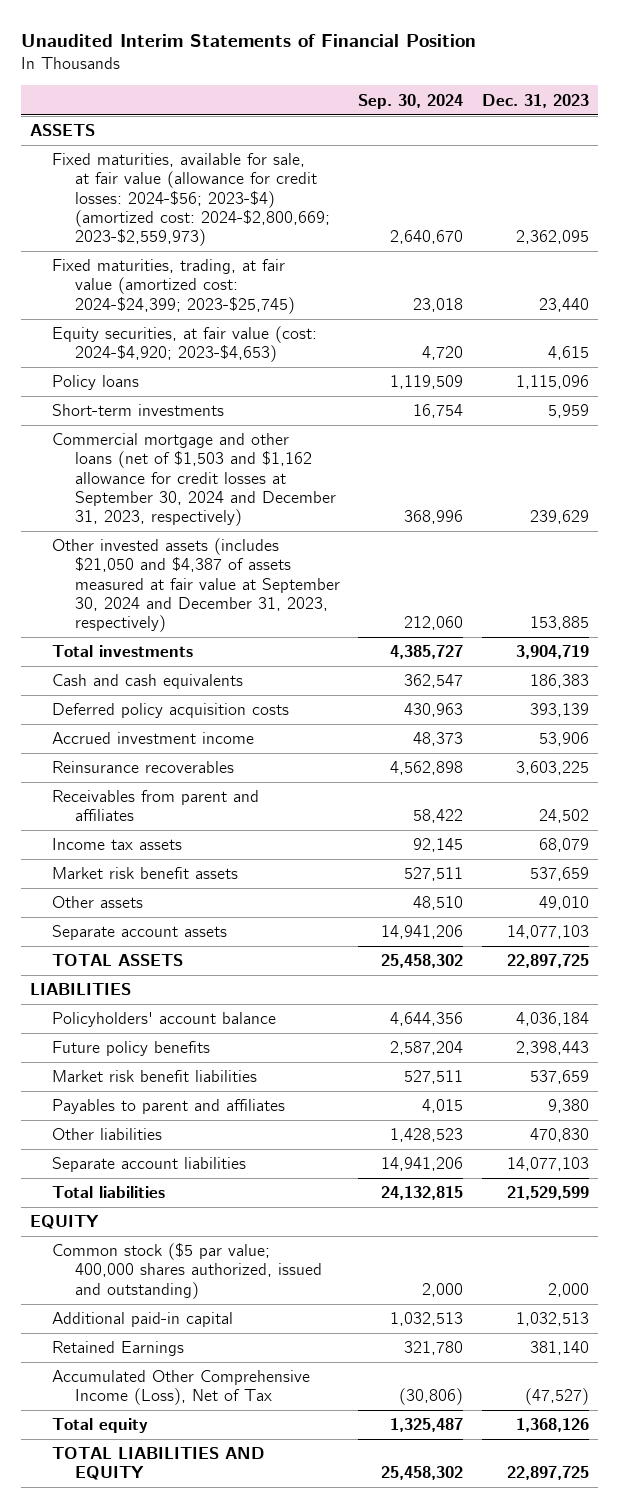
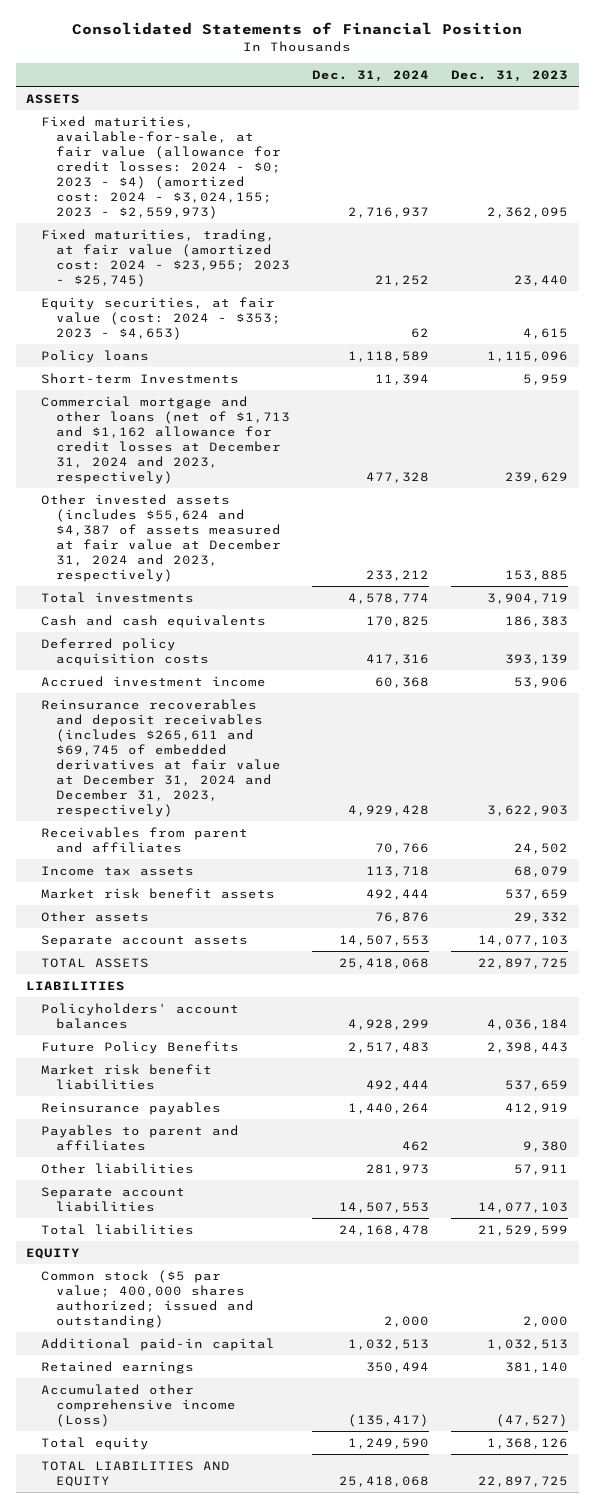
[20,33,476,47] Unaudited Interim Statements of Financial Position -> [72,22,523,36] Consolidated Statements of Financial Position
[358,93,464,109] Sep. 30, 2024 -> none
none -> [312,69,430,82] Dec. 31, 2024
[52,153,330,246] Fixed maturities, available for sale, at fair value (allowance for credit losses: 2024-$56; 2023-$4) (amortized cost: 2024-$2,800,669; 2023-$2,559,973) -> [41,115,282,219] Fixed maturities, available-for-sale, at fair value (allowance for credit losses: 2024 - $0; 2023 - $4) (amortized cost: 2024 - $3,024,155; 2023 - $2,559,973)
[52,259,295,314] Fixed maturities, trading, at fair value (amortized cost: 2024-$24,399; 2023-$25,745) -> [41,228,291,287] Fixed maturities, trading, at fair value (amortized cost: 2024 - $23,955; 2023 - $25,745)
[52,326,318,363] Equity securities, at fair value (cost: 2024-$4,920; 2023-$4,653) -> [41,296,282,340] Equity securities, at fair value (cost: 2024 - $353; 2023 - $4,653)
[52,404,225,417] Short-term investments -> [41,372,240,384] Short-term Investments
[52,433,336,526] Commercial mortgage and other loans (net of $1,503 and $1,162 allowance for credit losses at September 30, 2024 and December 31, 2023, respectively) -> [41,395,291,484] Commercial mortgage and other loans (net of $1,713 and $1,162 allowance for credit losses at December 31, 2024 and 2023, respectively)
[52,538,340,632] Other invested assets (includes $21,050 and $4,387 of assets measured at fair value at September 30, 2024 and December 31, 2023, respectively) -> [41,493,282,582] Other invested assets (includes $55,624 and $4,387 of assets measured at fair value at December 31, 2024 and 2023, respectively)
[52,761,235,774] Reinsurance recoverables -> none
none -> [41,698,282,817] Reinsurance recoverables and deposit receivables (includes $265,611 and $69,745 of embedded derivatives at fair value at December 31, 2024 and December 31, 2023, respectively)
[539,896,590,911] 49,010 -> [513,911,568,923] 29,332
[52,1012,277,1028] Policyholders' account balance -> [41,1002,240,1029] Policyholders' account balances
[52,1041,211,1057] Future policy benefits -> [41,1040,240,1054] Future Policy Benefits
none -> [41,1101,222,1115] Reinsurance payables
[530,1128,590,1143] 470,830 -> [513,1163,568,1175] 57,911
[52,1243,322,1299] Common stock ($5 par value; 400,000 shares authorized, issued and outstanding) -> [41,1269,255,1328] Common stock ($5 par value; 400,000 shares authorized; issued and outstanding)
[52,1341,185,1357] Retained Earnings -> [41,1360,195,1374] Retained earnings
[52,1370,311,1406] Accumulated Other Comprehensive Income (Loss), Net of Tax -> [41,1383,237,1427] Accumulated other comprehensive income (Loss)

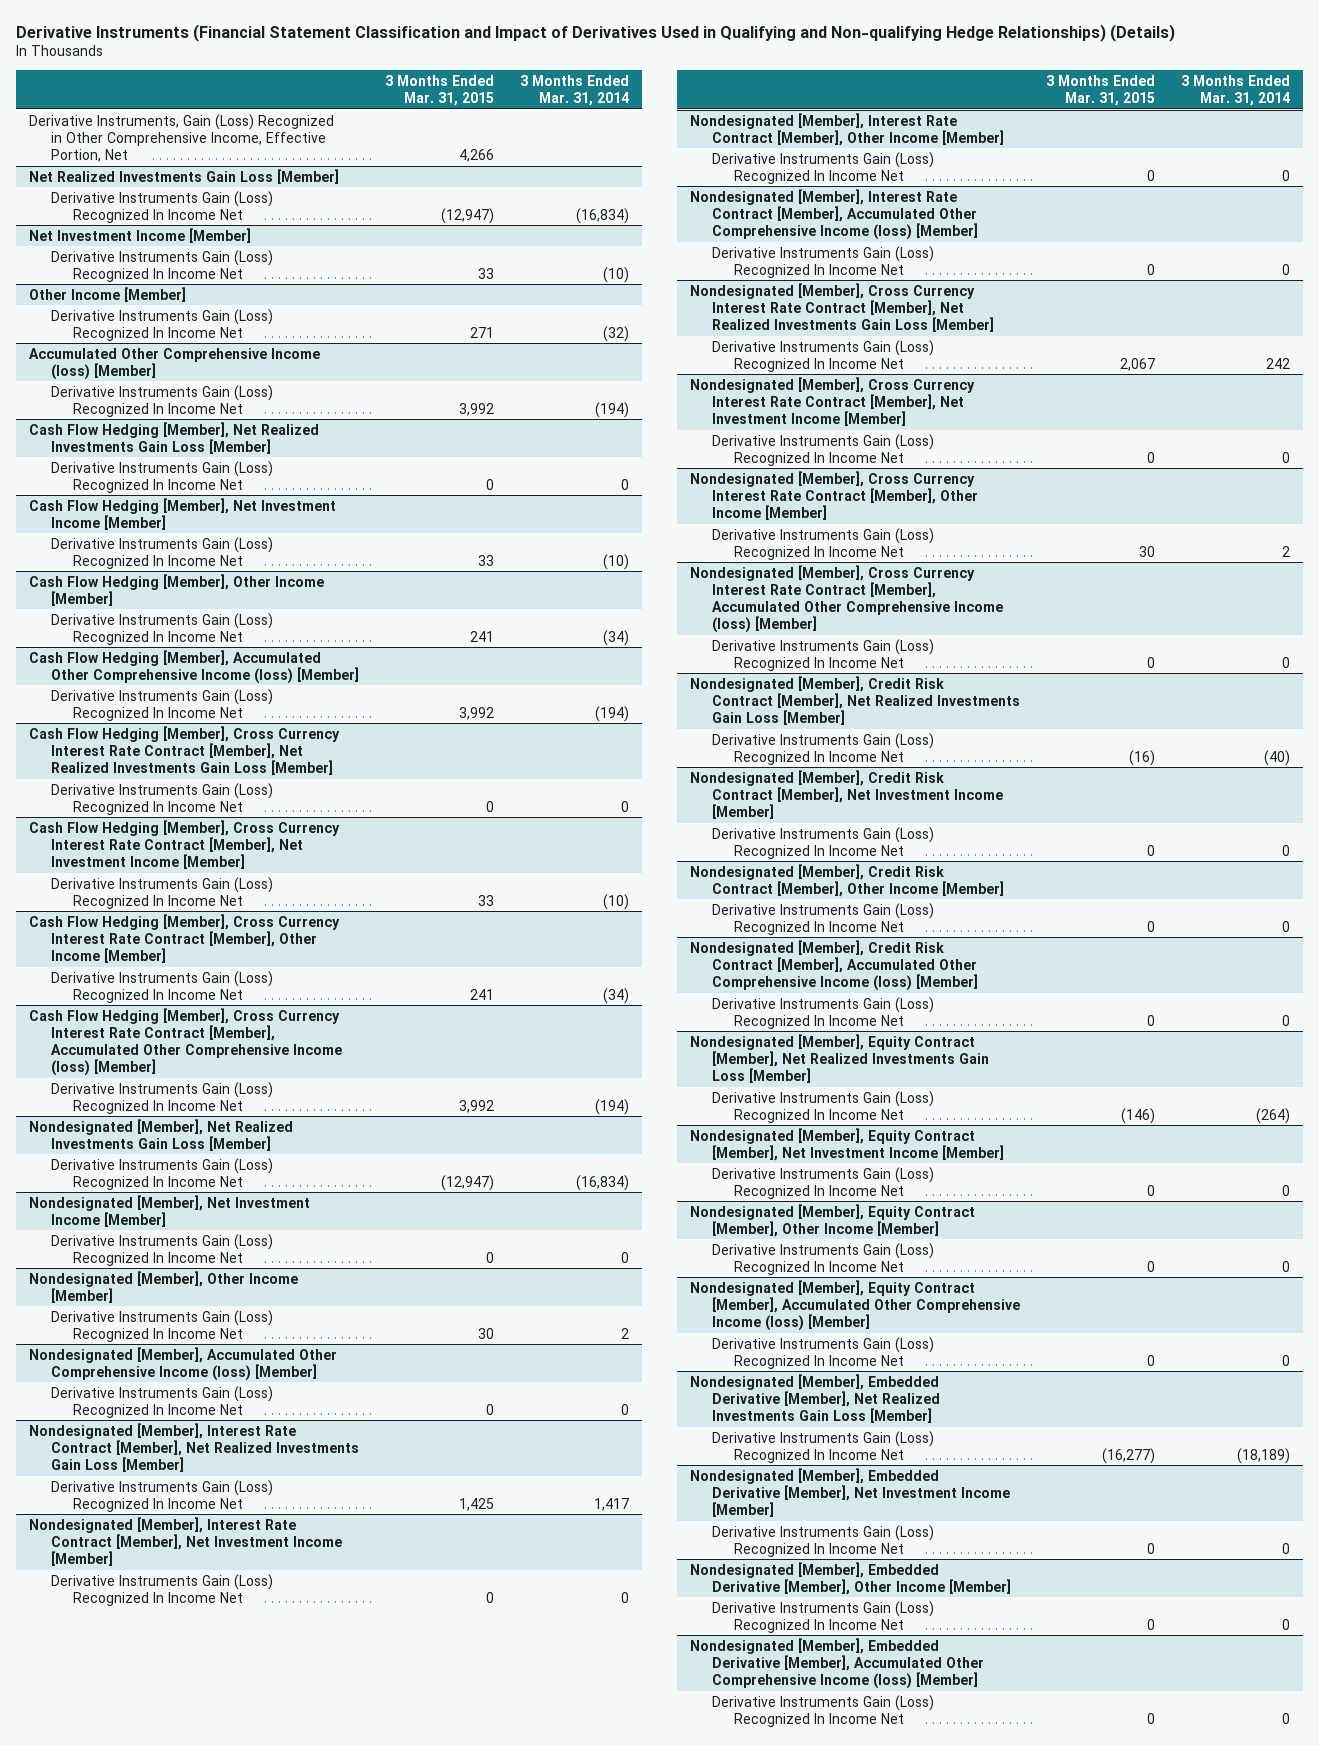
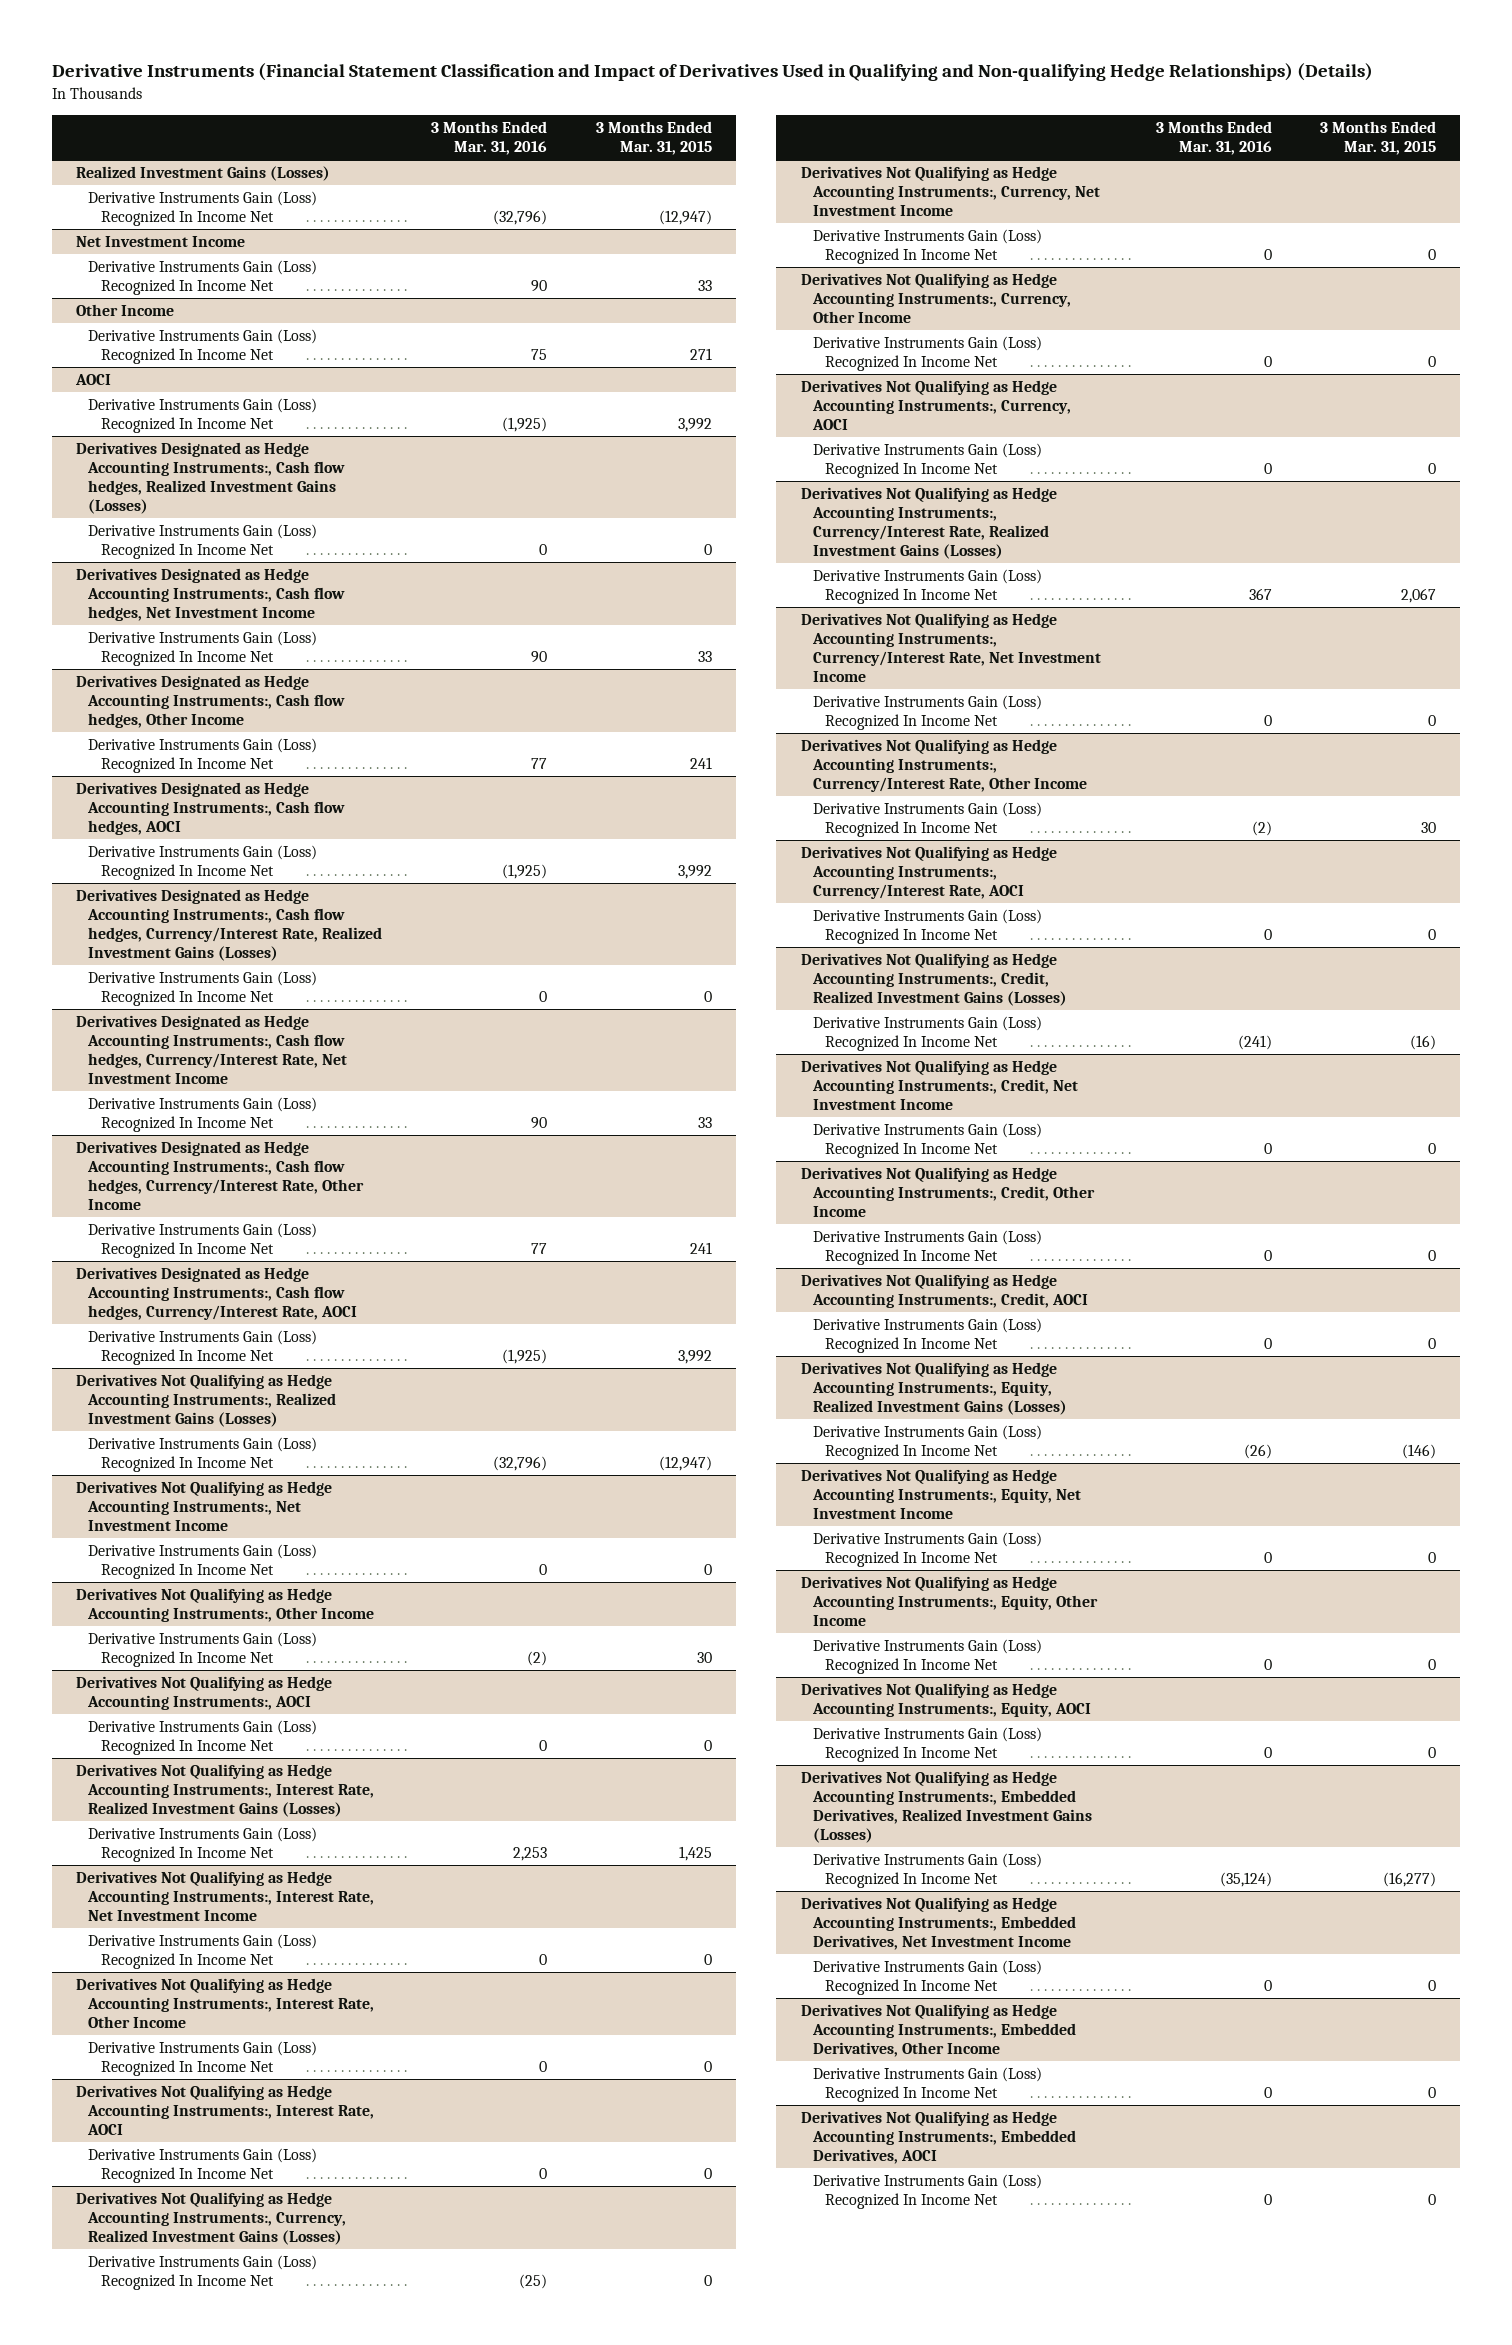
[520,74,630,106] 3 Months Ended Mar. 31, 2014 -> none
none -> [430,121,547,156] 3 Months Ended Mar. 31, 2016
[29,113,335,162] Derivative Instruments, Gain (Loss) Recognized in Other Comprehensive Income, Effective Portion, Net -> none
[29,168,340,184] Net Realized Investments Gain Loss [Member] -> [76,166,331,182] Realized Investment Gains (Losses)
[29,227,252,243] Net Investment Income [Member] -> [76,236,246,248] Net Investment Income
[29,286,187,302] Other Income [Member] -> [76,304,175,317] Other Income
[29,347,321,380] Accumulated Other Comprehensive Income (loss) [Member] -> [75,374,112,386] AOCI
[29,421,320,454] Cash Flow Hedging [Member], Net Realized Investments Gain Loss [Member] -> none
none -> [76,442,346,514] Derivatives Designated as Hedge Accounting Instruments:, Cash flow hedges, Realized Investment Gains (Losses)
[29,497,337,530] Cash Flow Hedging [Member], Net Investment Income [Member] -> none
none -> [76,568,346,621] Derivatives Designated as Hedge Accounting Instruments:, Cash flow hedges, Net Investment Income
[29,573,325,606] Cash Flow Hedging [Member], Other Income [Member] -> none
none -> [76,675,346,728] Derivatives Designated as Hedge Accounting Instruments:, Cash flow hedges, Other Income
[29,649,360,684] Cash Flow Hedging [Member], Accumulated Other Comprehensive Income (loss) [Member] -> none
none -> [76,782,346,835] Derivatives Designated as Hedge Accounting Instruments:, Cash flow hedges, AOCI
[29,725,341,775] Cash Flow Hedging [Member], Cross Currency Interest Rate Contract [Member], Net Realized Investments Gain Loss [Member] -> none
none -> [76,889,383,961] Derivatives Designated as Hedge Accounting Instruments:, Cash flow hedges, Currency/Interest Rate, Realized Investment Gains (Losses)
[29,819,341,869] Cash Flow Hedging [Member], Cross Currency Interest Rate Contract [Member], Net Investment Income [Member] -> none
none -> [76,1015,348,1084] Derivatives Designated as Hedge Accounting Instruments:, Cash flow hedges, Currency/Interest Rate, Net Investment Income
[29,913,341,963] Cash Flow Hedging [Member], Cross Currency Interest Rate Contract [Member], Other Income [Member] -> none
none -> [76,1141,365,1210] Derivatives Designated as Hedge Accounting Instruments:, Cash flow hedges, Currency/Interest Rate, Other Income
[29,1007,343,1076] Cash Flow Hedging [Member], Cross Currency Interest Rate Contract [Member], Accumulated Other Comprehensive Income (loss) [Member] -> none
none -> [76,1267,358,1320] Derivatives Designated as Hedge Accounting Instruments:, Cash flow hedges, Currency/Interest Rate, AOCI
[29,1118,294,1151] Nondesignated [Member], Net Realized Investments Gain Loss [Member] -> none
none -> [76,1374,337,1427] Derivatives Not Qualifying as Hedge Accounting Instruments:, Realized Investment Gains (Losses)
[29,1194,311,1227] Nondesignated [Member], Net Investment Income [Member] -> none
none -> [76,1481,333,1531] Derivatives Not Qualifying as Hedge Accounting Instruments:, Net Investment Income
[29,1270,299,1303] Nondesignated [Member], Other Income [Member] -> none
none -> [76,1588,375,1622] Derivatives Not Qualifying as Hedge Accounting Instruments:, Other Income
[29,1346,338,1381] Nondesignated [Member], Accumulated Other Comprehensive Income (loss) [Member] -> none
none -> [76,1676,333,1710] Derivatives Not Qualifying as Hedge Accounting Instruments:, AOCI
[29,1422,360,1472] Nondesignated [Member], Interest Rate Contract [Member], Net Realized Investments Gain Loss [Member] -> none
none -> [76,1764,375,1817] Derivatives Not Qualifying as Hedge Accounting Instruments:, Interest Rate, Realized Investment Gains (Losses)
[29,1516,343,1566] Nondesignated [Member], Interest Rate Contract [Member], Net Investment Income [Member] -> none
none -> [76,1871,375,1921] Derivatives Not Qualifying as Hedge Accounting Instruments:, Interest Rate, Net Investment Income
[689,112,1005,146] Nondesignated [Member], Interest Rate Contract [Member], Other Income [Member] -> none
none -> [76,1978,375,2028] Derivatives Not Qualifying as Hedge Accounting Instruments:, Interest Rate, Other Income
[689,188,979,240] Nondesignated [Member], Interest Rate Contract [Member], Accumulated Other Comprehensive Income (loss) [Member] -> none
none -> [76,2085,375,2135] Derivatives Not Qualifying as Hedge Accounting Instruments:, Interest Rate, AOCI
[689,282,995,332] Nondesignated [Member], Cross Currency Interest Rate Contract [Member], Net Realized Investments Gain Loss [Member] -> none
none -> [76,2192,347,2245] Derivatives Not Qualifying as Hedge Accounting Instruments:, Currency, Realized Investment Gains (Losses)
none -> [88,2255,318,2290] Derivative Instruments Gain (Loss) Recognized In Income Net
none -> [800,166,1100,216] Derivatives Not Qualifying as Hedge Accounting Instruments:, Currency, Net Investment Income
none -> [812,229,1042,264] Derivative Instruments Gain (Loss) Recognized In Income Net
none -> [800,273,1071,323] Derivatives Not Qualifying as Hedge Accounting Instruments:, Currency, Other Income
none -> [812,336,1042,371] Derivative Instruments Gain (Loss) Recognized In Income Net
none -> [800,380,1071,430] Derivatives Not Qualifying as Hedge Accounting Instruments:, Currency, AOCI
none -> [812,443,1042,478] Derivative Instruments Gain (Loss) Recognized In Income Net
none -> [800,487,1057,559] Derivatives Not Qualifying as Hedge Accounting Instruments:, Currency/Interest Rate, Realized Investment Gains (Losses)
[689,376,975,426] Nondesignated [Member], Cross Currency Interest Rate Contract [Member], Net Investment Income [Member] -> none
none -> [800,613,1101,682] Derivatives Not Qualifying as Hedge Accounting Instruments:, Currency/Interest Rate, Net Investment Income
[689,470,979,520] Nondesignated [Member], Cross Currency Interest Rate Contract [Member], Other Income [Member] -> none
none -> [800,739,1087,792] Derivatives Not Qualifying as Hedge Accounting Instruments:, Currency/Interest Rate, Other Income
[689,564,1004,633] Nondesignated [Member], Cross Currency Interest Rate Contract [Member], Accumulated Other Comprehensive Income (loss) [Member] -> none
none -> [800,846,1057,899] Derivatives Not Qualifying as Hedge Accounting Instruments:, Currency/Interest Rate, AOCI
[689,675,1021,725] Nondesignated [Member], Credit Risk Contract [Member], Net Realized Investments Gain Loss [Member] -> none
none -> [800,953,1067,1006] Derivatives Not Qualifying as Hedge Accounting Instruments:, Credit, Realized Investment Gains (Losses)
[689,769,1004,819] Nondesignated [Member], Credit Risk Contract [Member], Net Investment Income [Member] -> none
none -> [800,1060,1078,1110] Derivatives Not Qualifying as Hedge Accounting Instruments:, Credit, Net Investment Income
[689,863,1005,897] Nondesignated [Member], Credit Risk Contract [Member], Other Income [Member] -> none
none -> [800,1167,1095,1217] Derivatives Not Qualifying as Hedge Accounting Instruments:, Credit, Other Income
[689,939,979,991] Nondesignated [Member], Credit Risk Contract [Member], Accumulated Other Comprehensive Income (loss) [Member] -> none
none -> [800,1274,1088,1308] Derivatives Not Qualifying as Hedge Accounting Instruments:, Credit, AOCI
[689,1033,990,1083] Nondesignated [Member], Equity Contract [Member], Net Realized Investments Gain Loss [Member] -> none
none -> [800,1362,1067,1415] Derivatives Not Qualifying as Hedge Accounting Instruments:, Equity, Realized Investment Gains (Losses)
[689,1127,1005,1161] Nondesignated [Member], Equity Contract [Member], Net Investment Income [Member] -> none
none -> [800,1469,1081,1519] Derivatives Not Qualifying as Hedge Accounting Instruments:, Equity, Net Investment Income
[689,1203,975,1237] Nondesignated [Member], Equity Contract [Member], Other Income [Member] -> none
none -> [800,1576,1098,1626] Derivatives Not Qualifying as Hedge Accounting Instruments:, Equity, Other Income
[689,1279,1021,1331] Nondesignated [Member], Equity Contract [Member], Accumulated Other Comprehensive Income (loss) [Member] -> none
none -> [800,1683,1091,1717] Derivatives Not Qualifying as Hedge Accounting Instruments:, Equity, AOCI
[689,1373,941,1423] Nondesignated [Member], Embedded Derivative [Member], Net Realized Investments Gain Loss [Member] -> none
none -> [800,1771,1092,1843] Derivatives Not Qualifying as Hedge Accounting Instruments:, Embedded Derivatives, Realized Investment Gains (Losses)
[689,1467,1011,1517] Nondesignated [Member], Embedded Derivative [Member], Net Investment Income [Member] -> none
none -> [800,1897,1076,1950] Derivatives Not Qualifying as Hedge Accounting Instruments:, Embedded Derivatives, Net Investment Income
[689,1561,1012,1595] Nondesignated [Member], Embedded Derivative [Member], Other Income [Member] -> none
none -> [800,2004,1076,2057] Derivatives Not Qualifying as Hedge Accounting Instruments:, Embedded Derivatives, Other Income
[689,1637,985,1689] Nondesignated [Member], Embedded Derivative [Member], Accumulated Other Comprehensive Income (loss) [Member] -> none
none -> [800,2111,1076,2164] Derivatives Not Qualifying as Hedge Accounting Instruments:, Embedded Derivatives, AOCI

